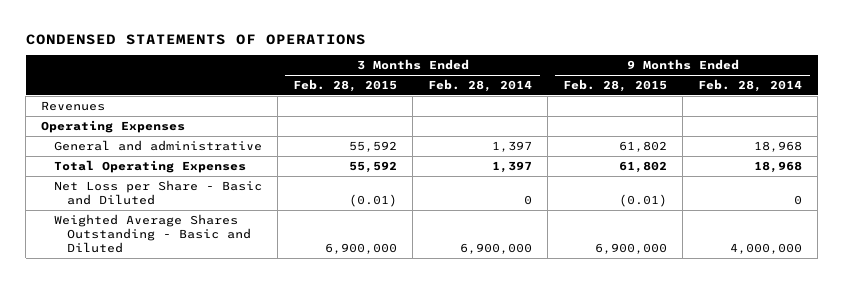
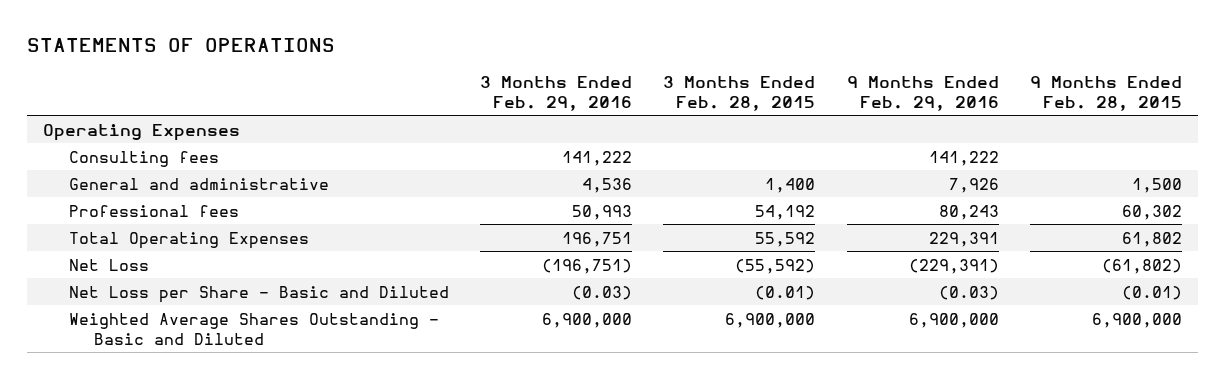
[25,33,366,45] CONDENSED STATEMENTS OF OPERATIONS -> [27,38,336,53] STATEMENTS OF OPERATIONS
[428,78,533,92] Feb. 28, 2014 -> none
[698,78,803,92] Feb. 28, 2014 -> none
none -> [479,76,632,111] 3 Months Ended Feb. 29, 2016
none -> [846,76,999,111] 9 Months Ended Feb. 29, 2016
[41,100,106,111] Revenues -> none
none -> [68,150,219,167] Consulting fees
[349,140,398,152] 55,592 -> [765,177,816,193] 1,400
[619,140,668,152] 61,802 -> [1131,177,1182,193] 1,500
none -> [68,204,239,217] Professional fees
none -> [68,258,149,271] Net Loss

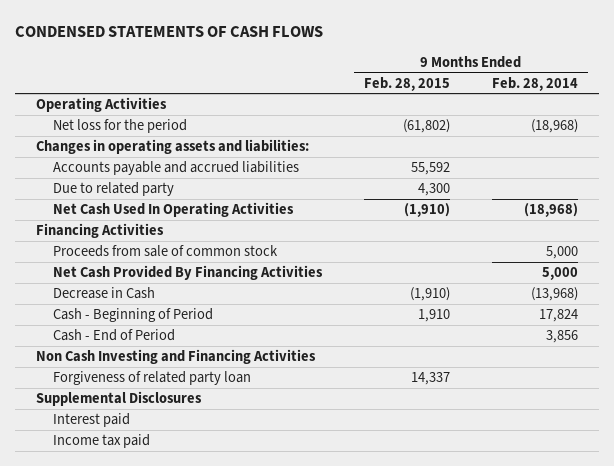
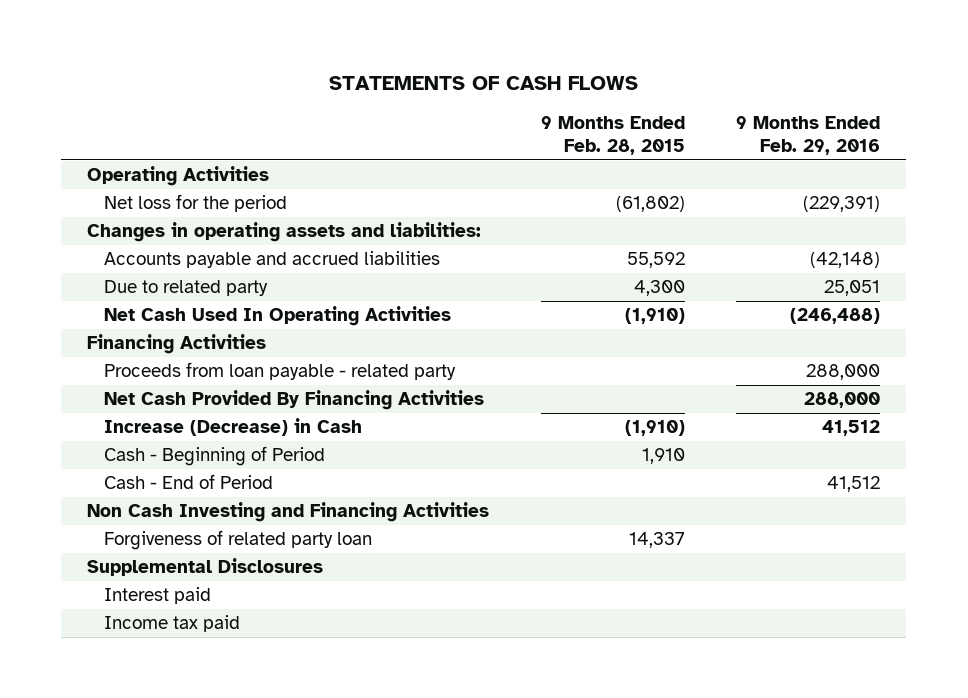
[14,26,323,38] CONDENSED STATEMENTS OF CASH FLOWS -> [328,75,638,90] STATEMENTS OF CASH FLOWS
[491,76,578,91] Feb. 28, 2014 -> none
none -> [736,115,881,156] 9 Months Ended Feb. 29, 2016
[53,245,279,258] Proceeds from sale of common stock -> none
none -> [104,362,457,381] Proceeds from loan payable - related party
[53,287,156,300] Decrease in Cash -> [104,418,363,437] Increase (Decrease) in Cash

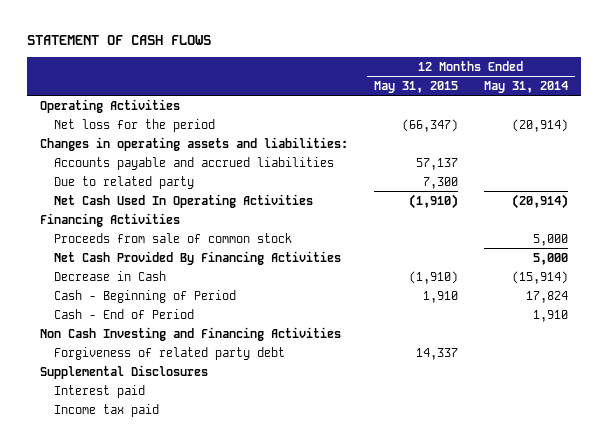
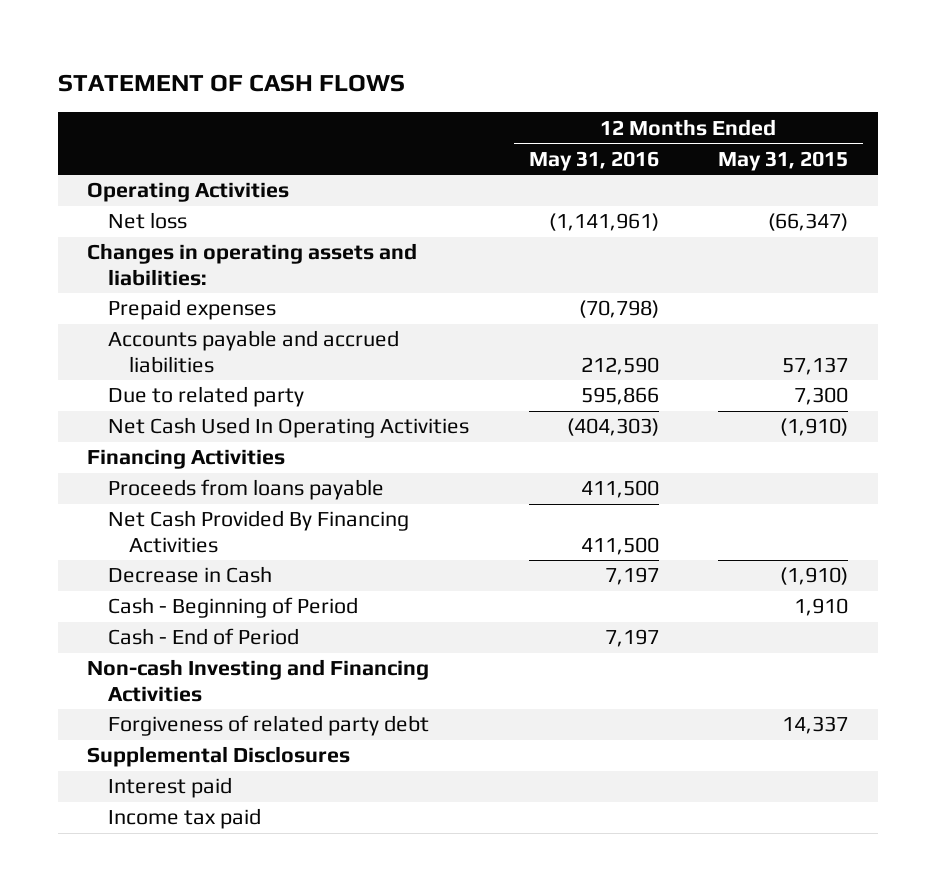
[484,80,569,93] May 31, 2014 -> none
none -> [528,150,659,171] May 31, 2016
[54,118,216,132] Net loss for the period -> [108,212,188,230] Net loss
none -> [108,299,277,321] Prepaid expenses
[54,232,293,243] Proceeds from sale of common stock -> none
none -> [108,479,385,501] Proceeds from loans payable
[39,326,341,341] Non Cash Investing and Financing Activities -> [87,659,430,702] Non-cash Investing and Financing Activities

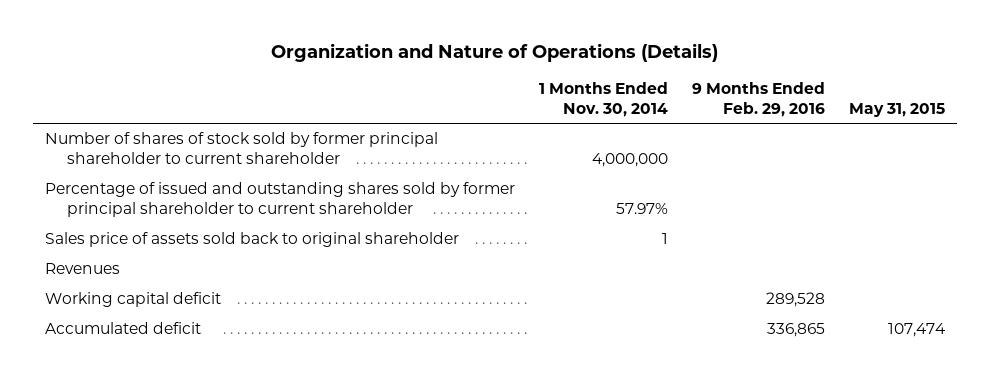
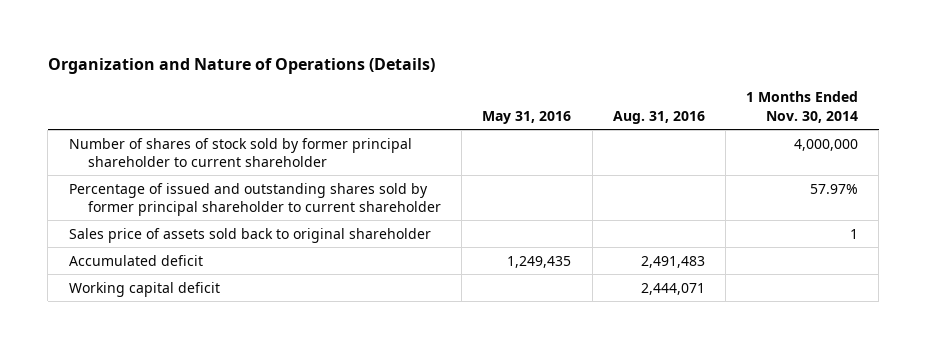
[691,81,825,117] 9 Months Ended Feb. 29, 2016 -> none
[848,102,945,117] May 31, 2015 -> none
none -> [482,110,572,124] May 31, 2016
none -> [612,110,705,124] Aug. 31, 2016
[45,263,121,275] Revenues -> none
[45,292,222,308] Working capital deficit -> [68,281,220,297] Working capital deficit

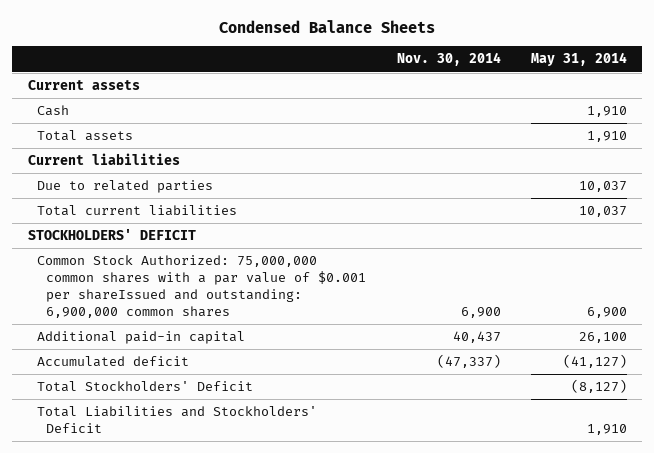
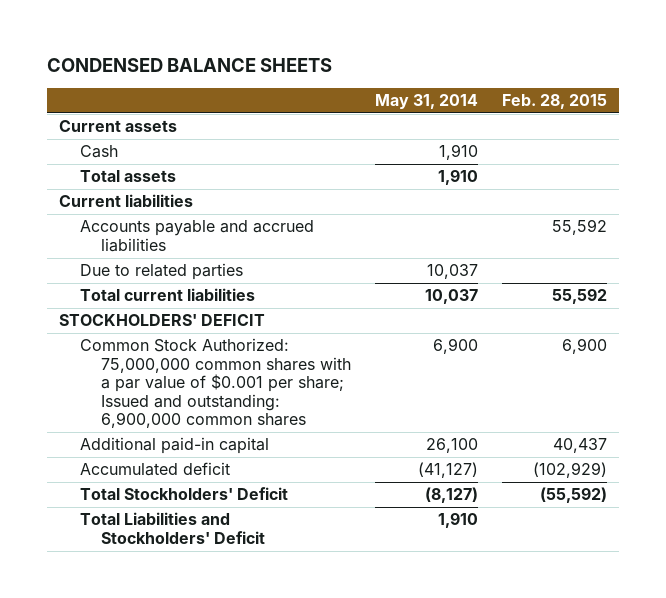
[219,19,436,33] Condensed Balance Sheets -> [46,57,332,72] CONDENSED BALANCE SHEETS
[396,52,501,67] Nov. 30, 2014 -> none
none -> [502,93,608,109] Feb. 28, 2015
none -> [80,220,315,252] Accounts payable and accrued liabilities
[36,255,367,318] Common Stock Authorized: 75,000,000 common shares with a par value of $0.001 per shareIssued and outstanding: 6,900,000 common shares -> [80,338,352,429] Common Stock Authorized: 75,000,000 common shares with a par value of $0.001 per share; Issued and outstanding: 6,900,000 common shares

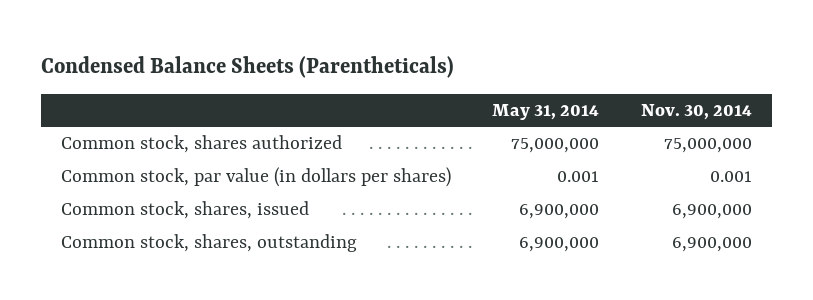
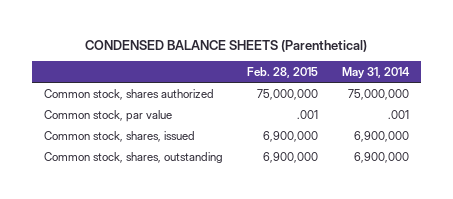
[40,55,454,78] Condensed Balance Sheets (Parentheticals) -> [85,39,368,52] CONDENSED BALANCE SHEETS (Parenthetical)
[640,104,752,121] Nov. 30, 2014 -> none
none -> [246,66,318,78] Feb. 28, 2015
[61,167,452,188] Common stock, par value (in dollars per shares) -> [43,109,172,122] Common stock, par value
[557,171,600,183] 0.001 -> [387,109,409,119] .001

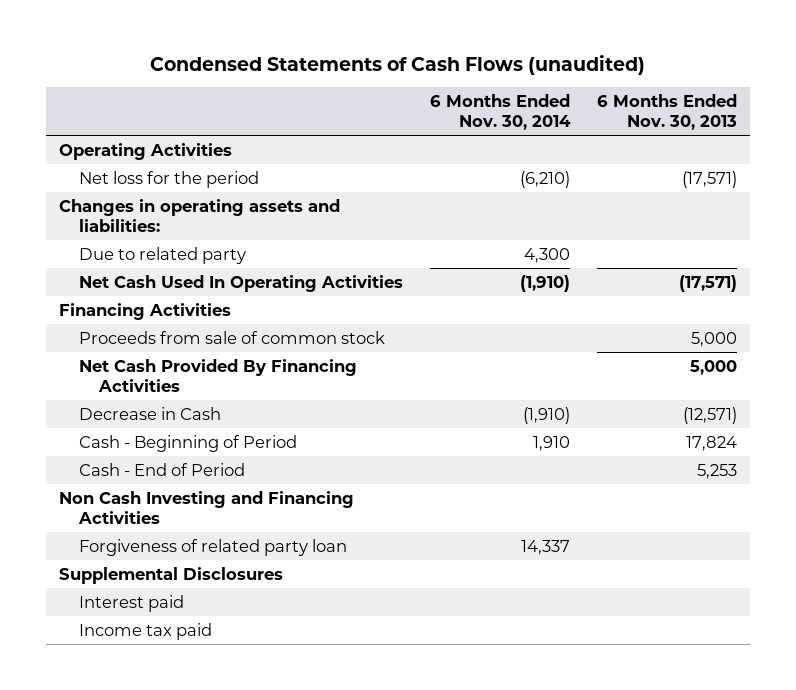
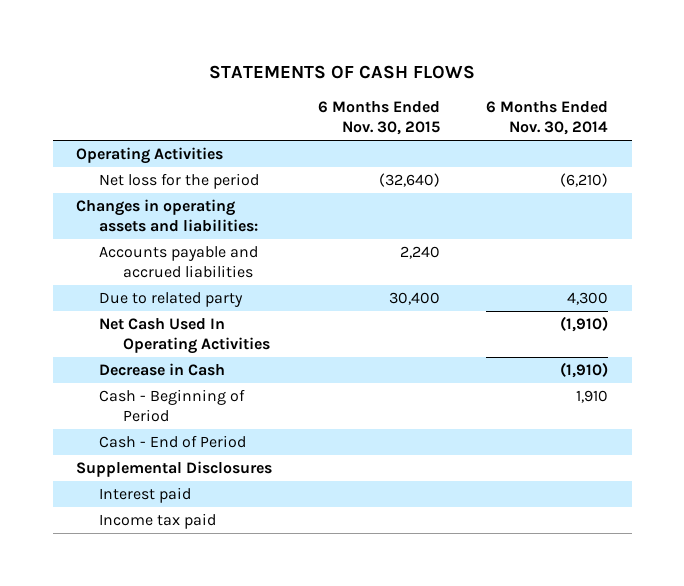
[149,54,645,75] Condensed Statements of Cash Flows (unaudited) -> [209,64,476,79] STATEMENTS OF CASH FLOWS
[596,93,737,131] 6 Months Ended Nov. 30, 2013 -> none
none -> [318,100,441,136] 6 Months Ended Nov. 30, 2015
none -> [99,246,259,279] Accounts payable and accrued liabilities
[58,302,231,320] Financing Activities -> none
[79,330,386,344] Proceeds from sale of common stock -> none
[79,358,358,392] Net Cash Provided By Financing Activities -> none
[58,490,354,524] Non Cash Investing and Financing Activities -> none
[79,538,348,556] Forgiveness of related party loan -> none

